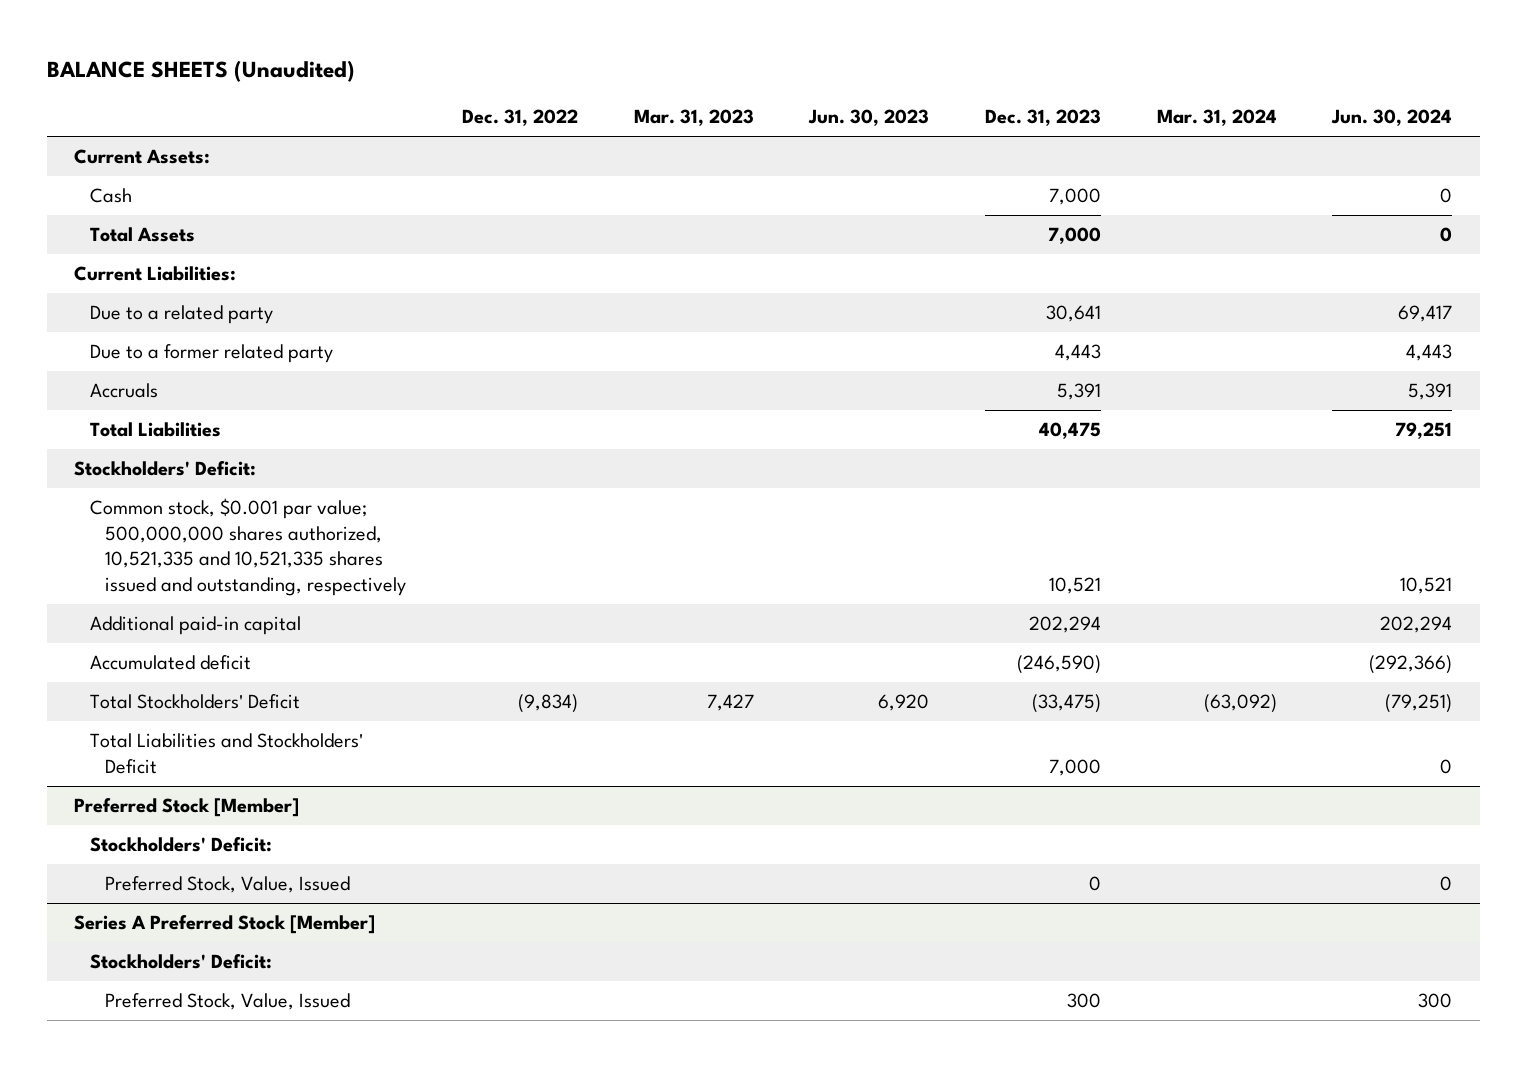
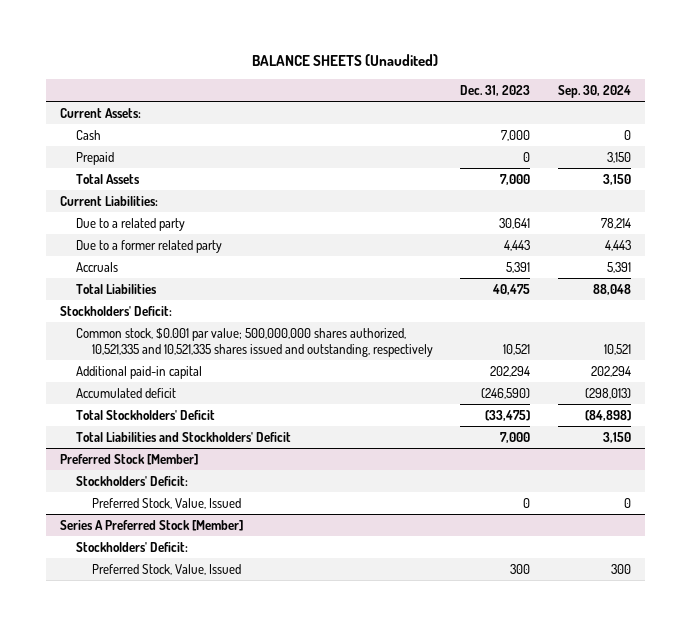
[461,109,578,127] Dec. 31, 2022 -> none
[633,109,754,127] Mar. 31, 2023 -> none
[808,109,930,127] Jun. 30, 2023 -> none
[1156,109,1277,127] Mar. 31, 2024 -> none
[1331,109,1453,127] Jun. 30, 2024 -> none
none -> [557,85,631,99] Sep. 30, 2024
none -> [75,151,114,165] Prepaid

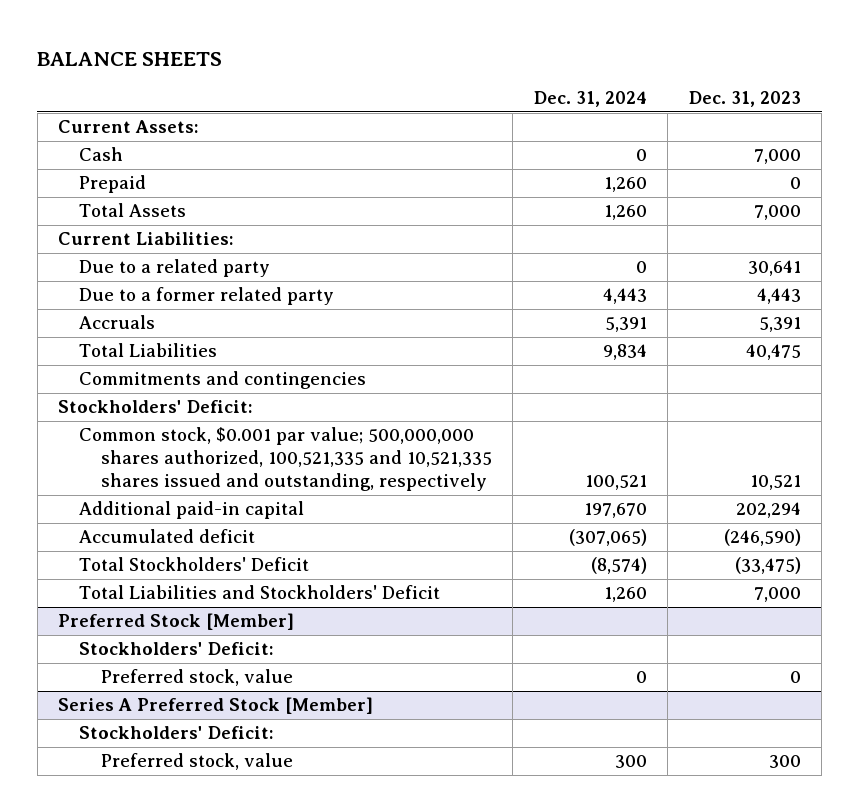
[252,54,439,67] BALANCE SHEETS (Unaudited) -> [37,51,223,66] BALANCE SHEETS
[557,85,631,99] Sep. 30, 2024 -> none
none -> [533,91,647,108] Dec. 31, 2024
none -> [79,371,367,390] Commitments and contingencies
[75,327,433,358] Common stock, $0.001 par value; 500,000,000 shares authorized, 10,521,335 and 10,521,335 shares issued and outstanding, respectively -> [79,427,492,492] Common stock, $0.001 par value; 500,000,000 shares authorized, 100,521,335 and 10,521,335 shares issued and outstanding, respectively
[91,497,241,509] Preferred Stock, Value, Issued -> [100,669,293,687] Preferred stock, value
[91,563,241,575] Preferred Stock, Value, Issued -> [100,753,293,771] Preferred stock, value

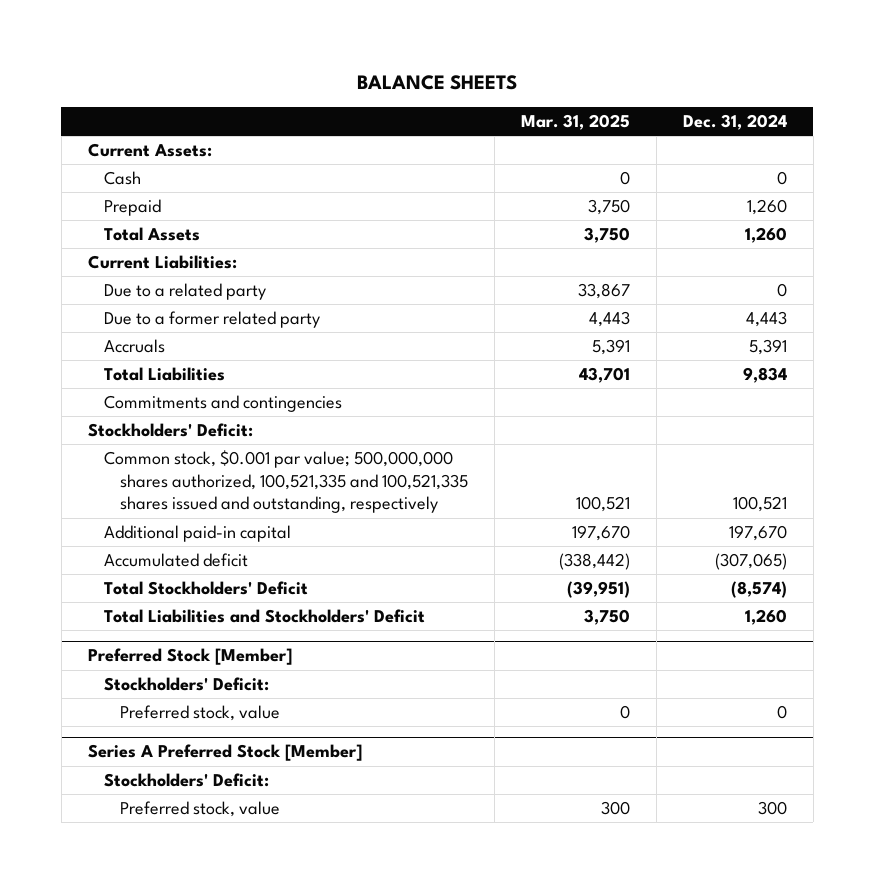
[688,91,801,108] Dec. 31, 2023 -> none
none -> [520,113,630,130] Mar. 31, 2025
[79,427,492,492] Common stock, $0.001 par value; 500,000,000 shares authorized, 100,521,335 and 10,521,335 shares issued and outstanding, respectively -> [103,450,468,514] Common stock, $0.001 par value; 500,000,000 shares authorized, 100,521,335 and 100,521,335 shares issued and outstanding, respectively

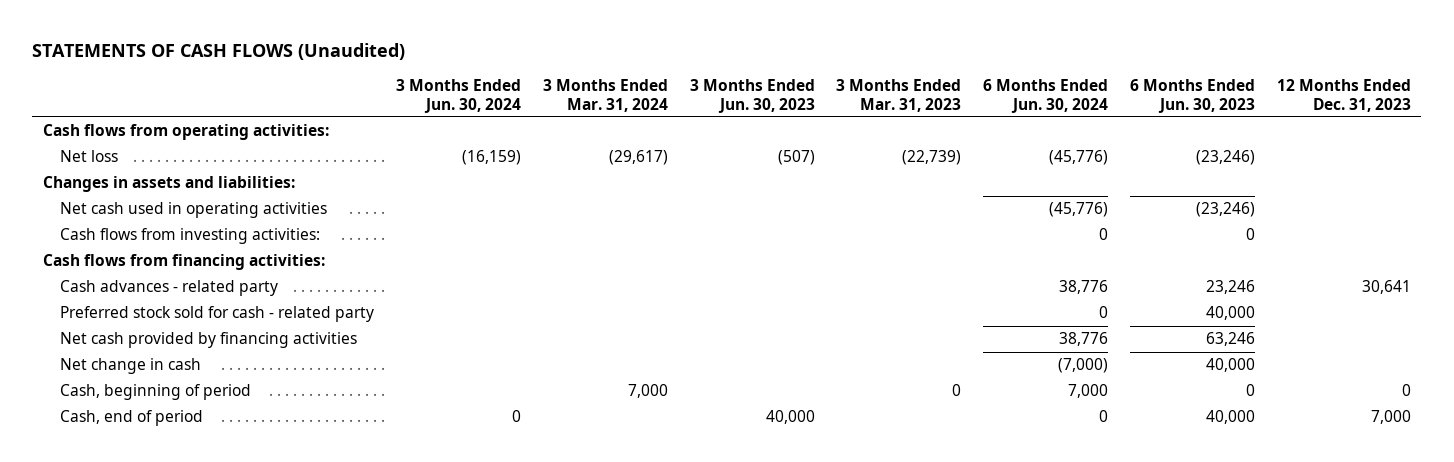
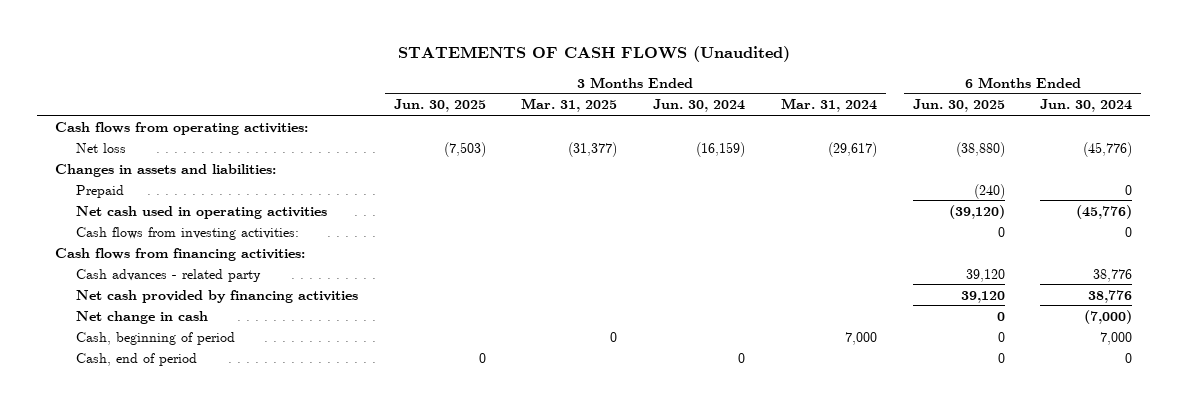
[689,78,815,113] 3 Months Ended Jun. 30, 2023 -> none
[836,78,962,112] 3 Months Ended Mar. 31, 2023 -> none
[1129,78,1255,113] 6 Months Ended Jun. 30, 2023 -> none
[1276,78,1411,112] 12 Months Ended Dec. 31, 2023 -> none
none -> [393,99,486,113] Jun. 30, 2025
none -> [521,98,618,113] Mar. 31, 2025
none -> [912,99,1005,113] Jun. 30, 2025
none -> [75,184,124,198] Prepaid
[60,306,375,323] Preferred stock sold for cash - related party -> none

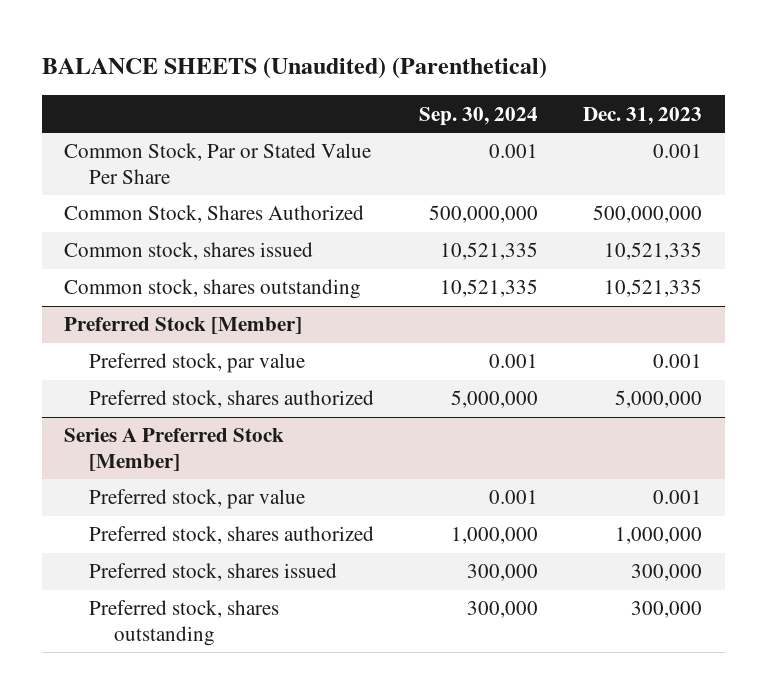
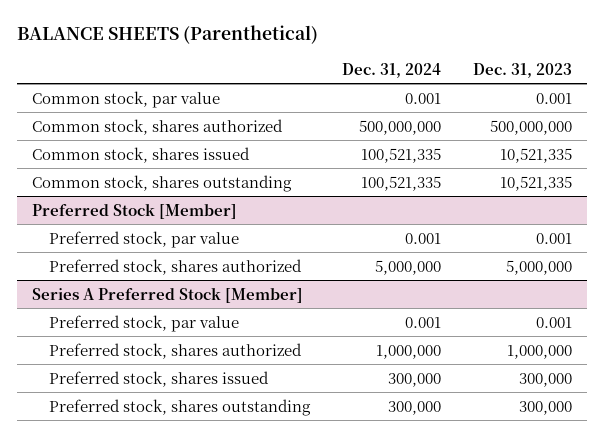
[41,57,547,80] BALANCE SHEETS (Unaudited) (Parenthetical) -> [16,25,318,45] BALANCE SHEETS (Parenthetical)
[419,106,539,126] Sep. 30, 2024 -> none
none -> [341,62,441,78] Dec. 31, 2024
[64,143,372,184] Common Stock, Par or Stated Value Per Share -> [32,90,221,108] Common stock, par value
[64,205,365,224] Common Stock, Shares Authorized -> [32,118,284,135] Common stock, shares authorized

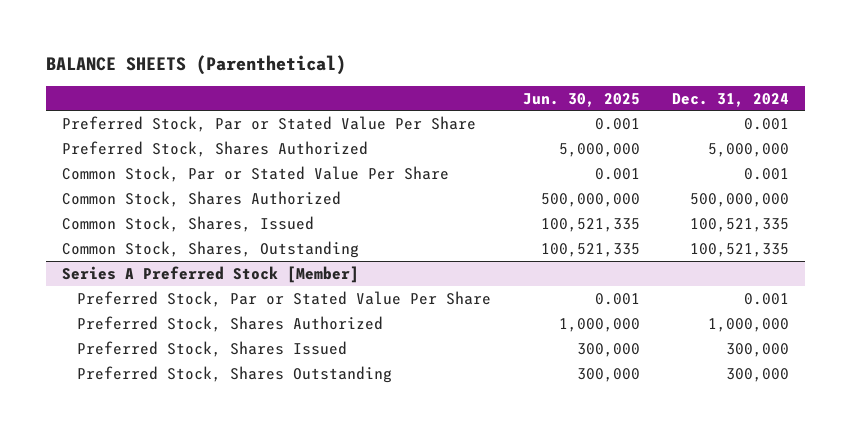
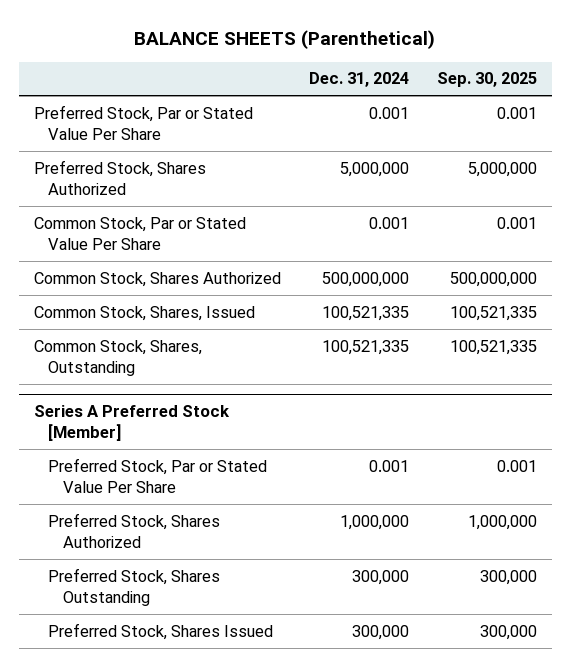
[523,92,641,107] Jun. 30, 2025 -> none
none -> [437,72,538,88] Sep. 30, 2025
[77,340,348,357] Preferred Stock, Shares Issued -> [48,622,274,640] Preferred Stock, Shares Issued

